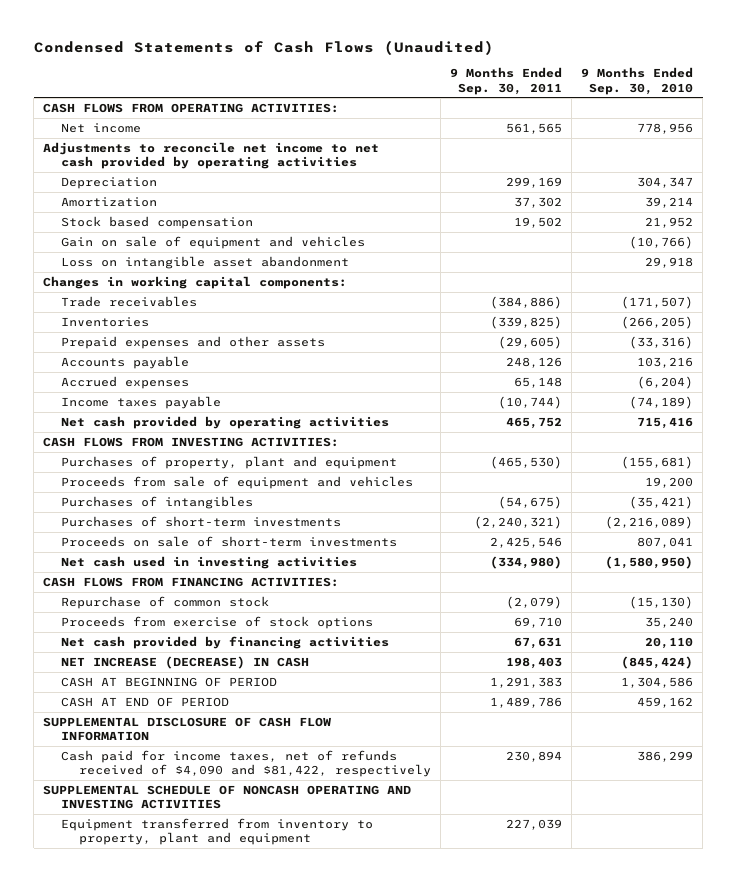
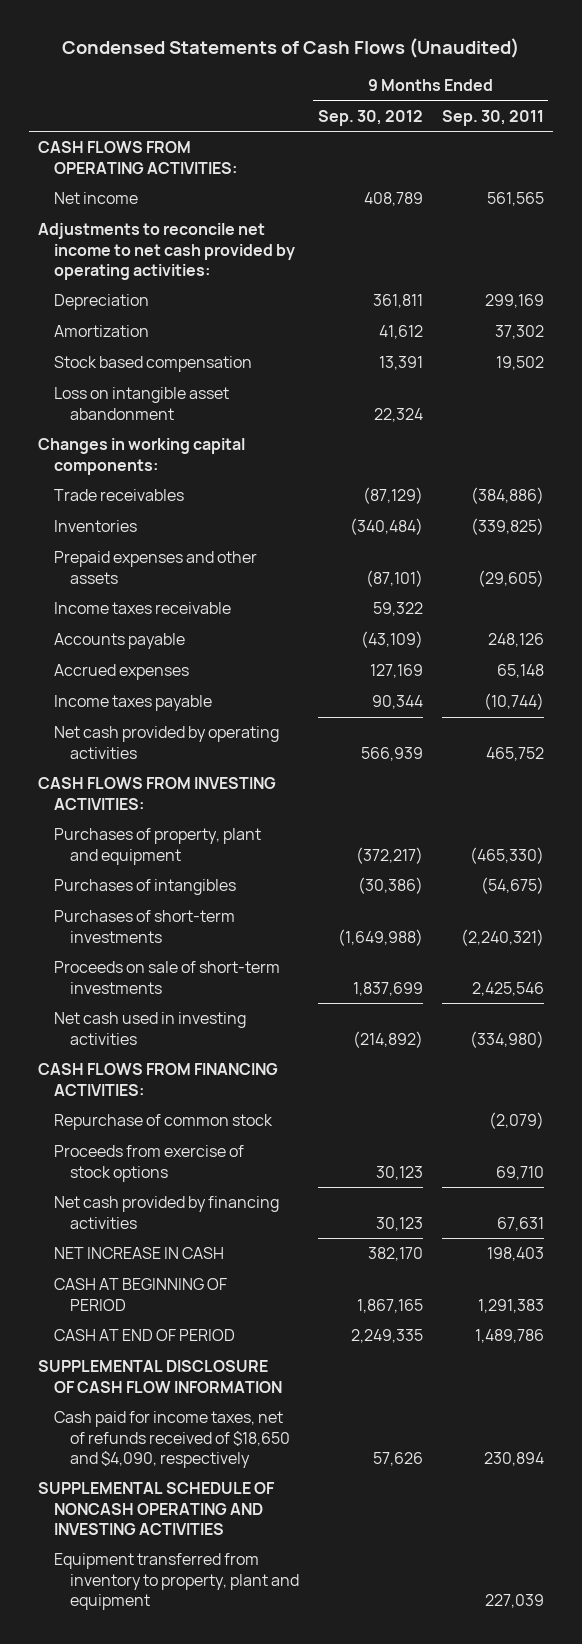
[581,67,694,95] 9 Months Ended Sep. 30, 2010 -> none
none -> [318,109,424,126] Sep. 30, 2012
[43,141,380,170] Adjustments to reconcile net income to net cash provided by operating activities -> [38,223,296,280] Adjustments to reconcile net income to net cash provided by operating activities:
[61,235,366,249] Gain on sale of equipment and vehicles -> none
none -> [54,602,232,615] Income taxes receivable
[61,475,414,489] Proceeds from sale of equipment and vehicles -> none
[489,455,562,469] (465,530) -> [469,846,544,864] (465,330)
[61,655,310,669] NET INCREASE (DECREASE) IN CASH -> [54,1247,225,1260] NET INCREASE IN CASH
[61,749,431,778] Cash paid for income taxes, net of refunds received of $4,090 and $81,422, respectively -> [54,1411,291,1468] Cash paid for income taxes, net of refunds received of $18,650 and $4,090, respectively

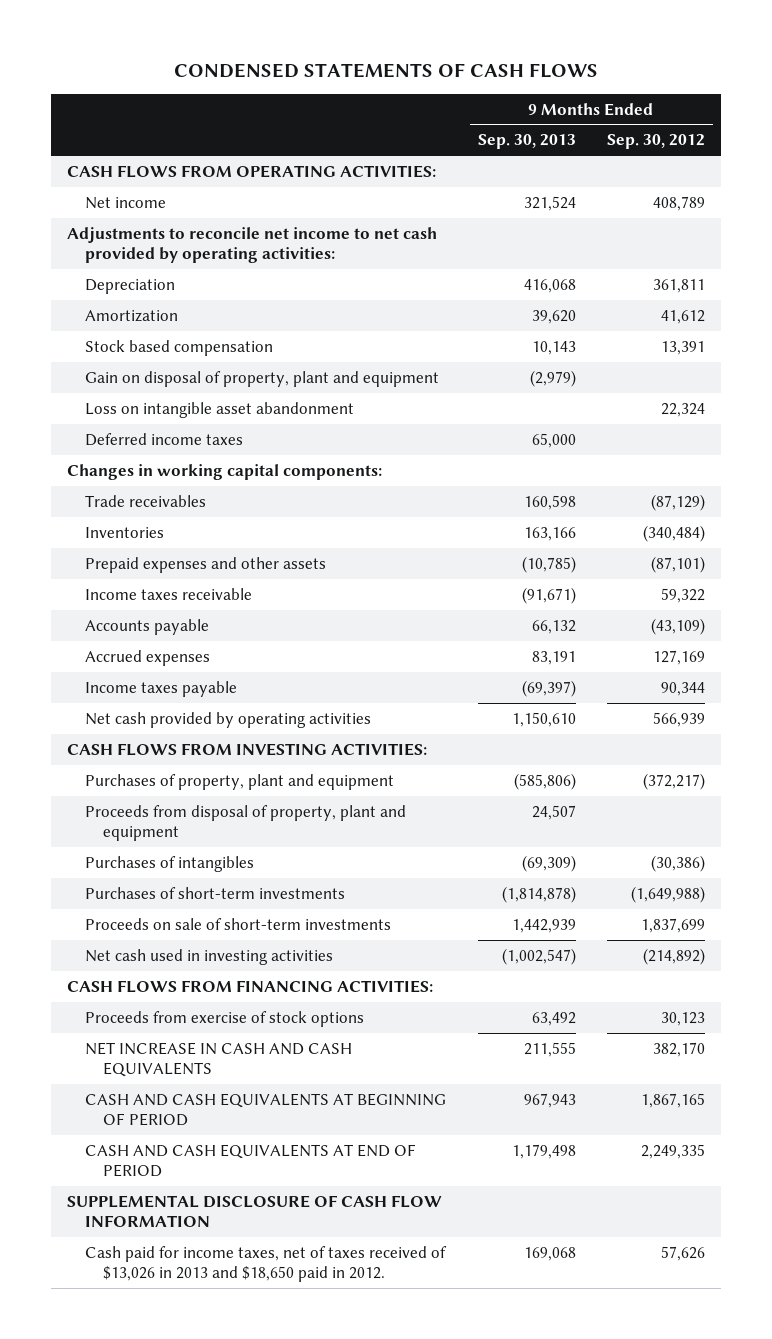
[61,37,519,58] Condensed Statements of Cash Flows (Unaudited) -> [174,63,599,79] CONDENSED STATEMENTS OF CASH FLOWS
[441,109,544,126] Sep. 30, 2011 -> none
none -> [477,134,576,150] Sep. 30, 2013
none -> [85,370,440,387] Gain on disposal of property, plant and equipment
none -> [85,432,244,446] Deferred income taxes
none -> [85,804,407,842] Proceeds from disposal of property, plant and equipment
[54,1114,274,1131] Repurchase of common stock -> none
[54,1196,280,1229] Net cash provided by financing activities -> none
[54,1247,225,1260] NET INCREASE IN CASH -> [85,1041,353,1078] NET INCREASE IN CASH AND CASH EQUIVALENTS
[54,1278,228,1311] CASH AT BEGINNING OF PERIOD -> [85,1092,447,1127] CASH AND CASH EQUIVALENTS AT BEGINNING OF PERIOD
[54,1329,236,1342] CASH AT END OF PERIOD -> [85,1143,417,1178] CASH AND CASH EQUIVALENTS AT END OF PERIOD
[38,1482,276,1535] SUPPLEMENTAL SCHEDULE OF NONCASH OPERATING AND INVESTING ACTIVITIES -> none
[54,1553,300,1610] Equipment transferred from inventory to property, plant and equipment -> none
[54,1411,291,1468] Cash paid for income taxes, net of refunds received of $18,650 and $4,090, respectively -> [85,1245,448,1283] Cash paid for income taxes, net of taxes received of $13,026 in 2013 and $18,650 paid in 2012.

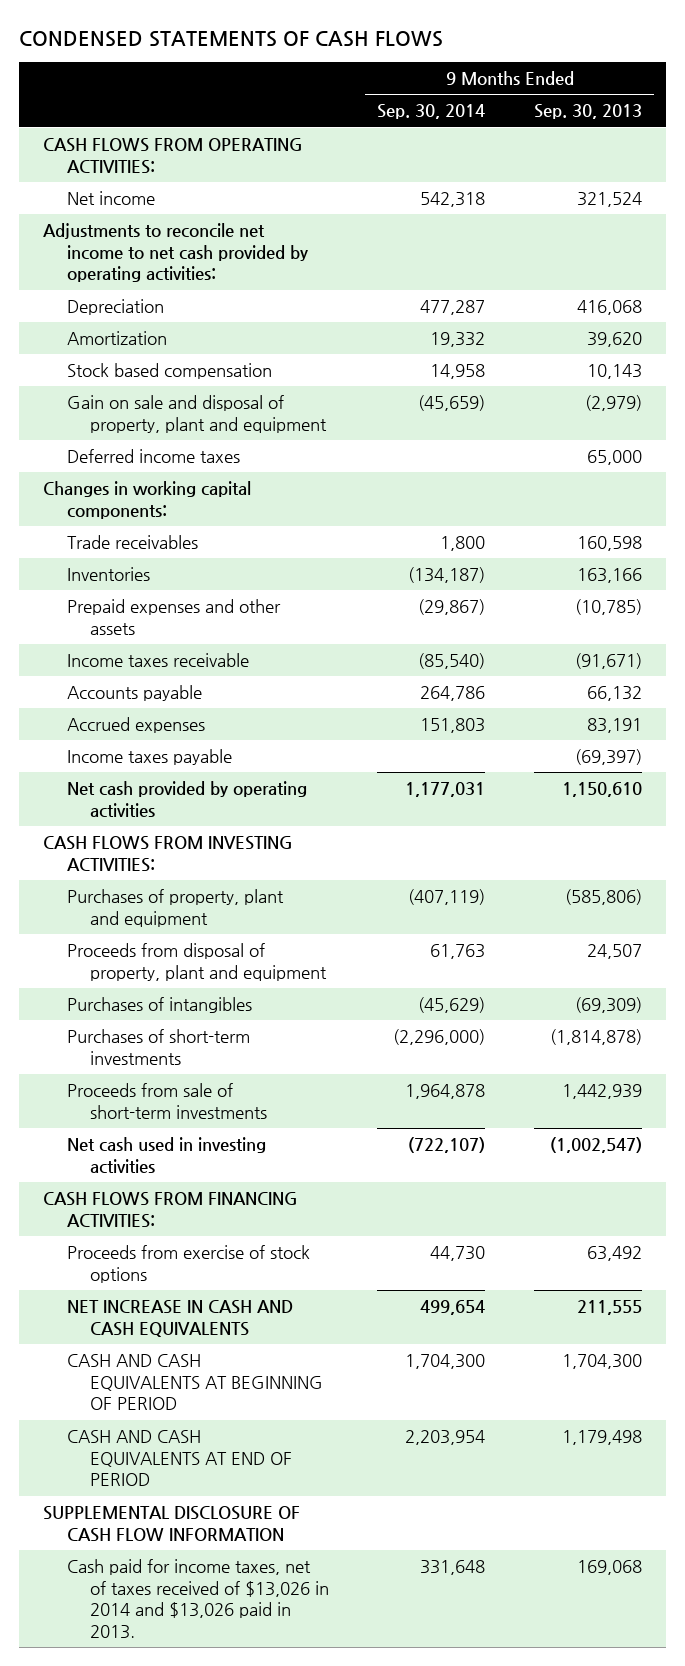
[607,134,706,150] Sep. 30, 2012 -> none
none -> [377,104,486,120] Sep. 30, 2014
[85,401,355,418] Loss on intangible asset abandonment -> none
[85,370,440,387] Gain on disposal of property, plant and equipment -> [66,395,327,433] Gain on sale and disposal of property, plant and equipment
[85,917,392,930] Proceeds on sale of short-term investments -> [66,1083,267,1119] Proceeds from sale of short-term investments
[523,1092,576,1108] 967,943 -> [561,1354,642,1370] 1,704,300
[85,1245,448,1283] Cash paid for income taxes, net of taxes received of $13,026 in 2013 and $18,650 paid in 2012. -> [66,1559,329,1639] Cash paid for income taxes, net of taxes received of $13,026 in 2014 and $13,026 paid in 2013.

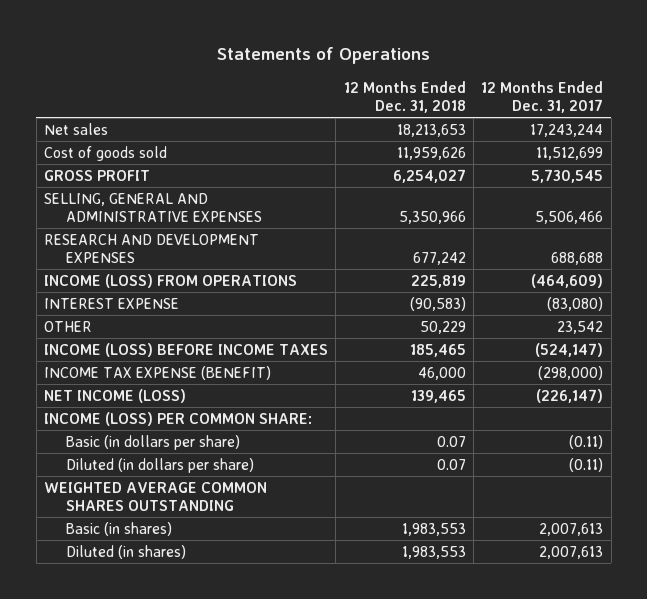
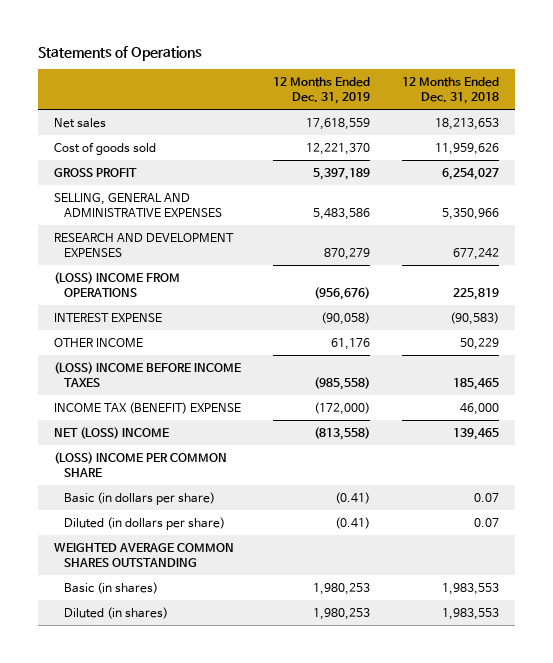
[481,80,604,113] 12 Months Ended Dec. 31, 2017 -> none
none -> [272,76,370,105] 12 Months Ended Dec. 31, 2019
[43,273,297,288] INCOME (LOSS) FROM OPERATIONS -> [53,271,180,299] (LOSS) INCOME FROM OPERATIONS
[43,320,92,332] OTHER -> [53,337,143,347] OTHER INCOME
[43,342,328,357] INCOME (LOSS) BEFORE INCOME TAXES -> [53,361,241,389] (LOSS) INCOME BEFORE INCOME TAXES
[43,365,271,380] INCOME TAX EXPENSE (BENEFIT) -> [53,401,241,414] INCOME TAX (BENEFIT) EXPENSE
[43,388,186,403] NET INCOME (LOSS) -> [53,426,169,439] NET (LOSS) INCOME
[43,411,312,426] INCOME (LOSS) PER COMMON SHARE: -> [53,451,227,479] (LOSS) INCOME PER COMMON SHARE

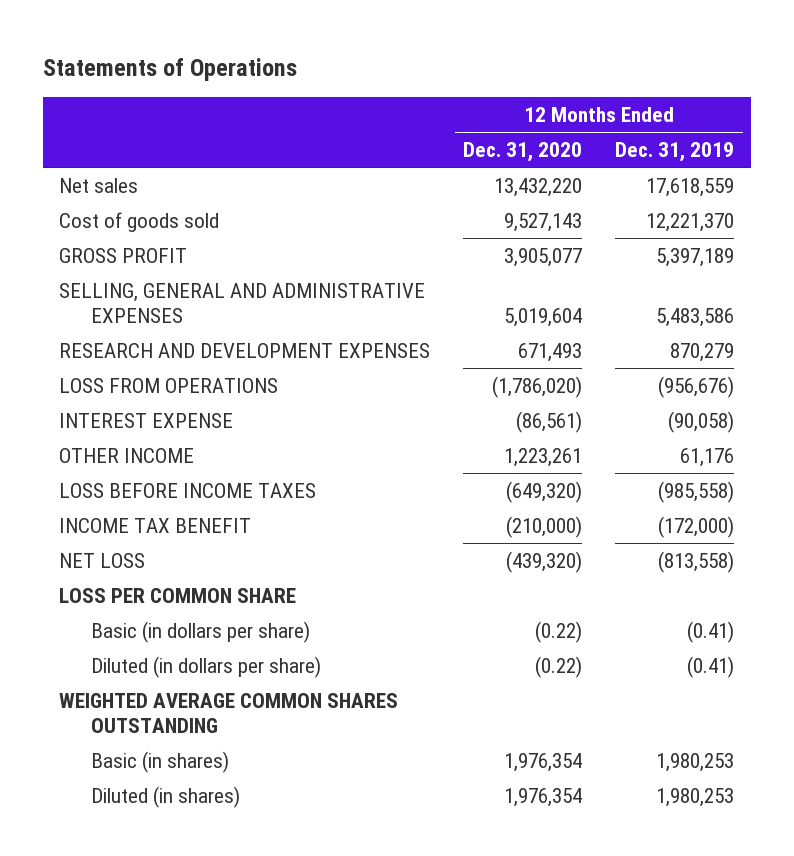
[401,76,499,105] 12 Months Ended Dec. 31, 2018 -> none
none -> [463,142,583,163] Dec. 31, 2020
[53,271,180,299] (LOSS) INCOME FROM OPERATIONS -> [59,378,279,394] LOSS FROM OPERATIONS
[53,361,241,389] (LOSS) INCOME BEFORE INCOME TAXES -> [59,483,317,499] LOSS BEFORE INCOME TAXES
[53,401,241,414] INCOME TAX (BENEFIT) EXPENSE -> [59,518,252,534] INCOME TAX BENEFIT
[53,426,169,439] NET (LOSS) INCOME -> [59,553,146,569] NET LOSS
[53,451,227,479] (LOSS) INCOME PER COMMON SHARE -> [59,588,297,604] LOSS PER COMMON SHARE

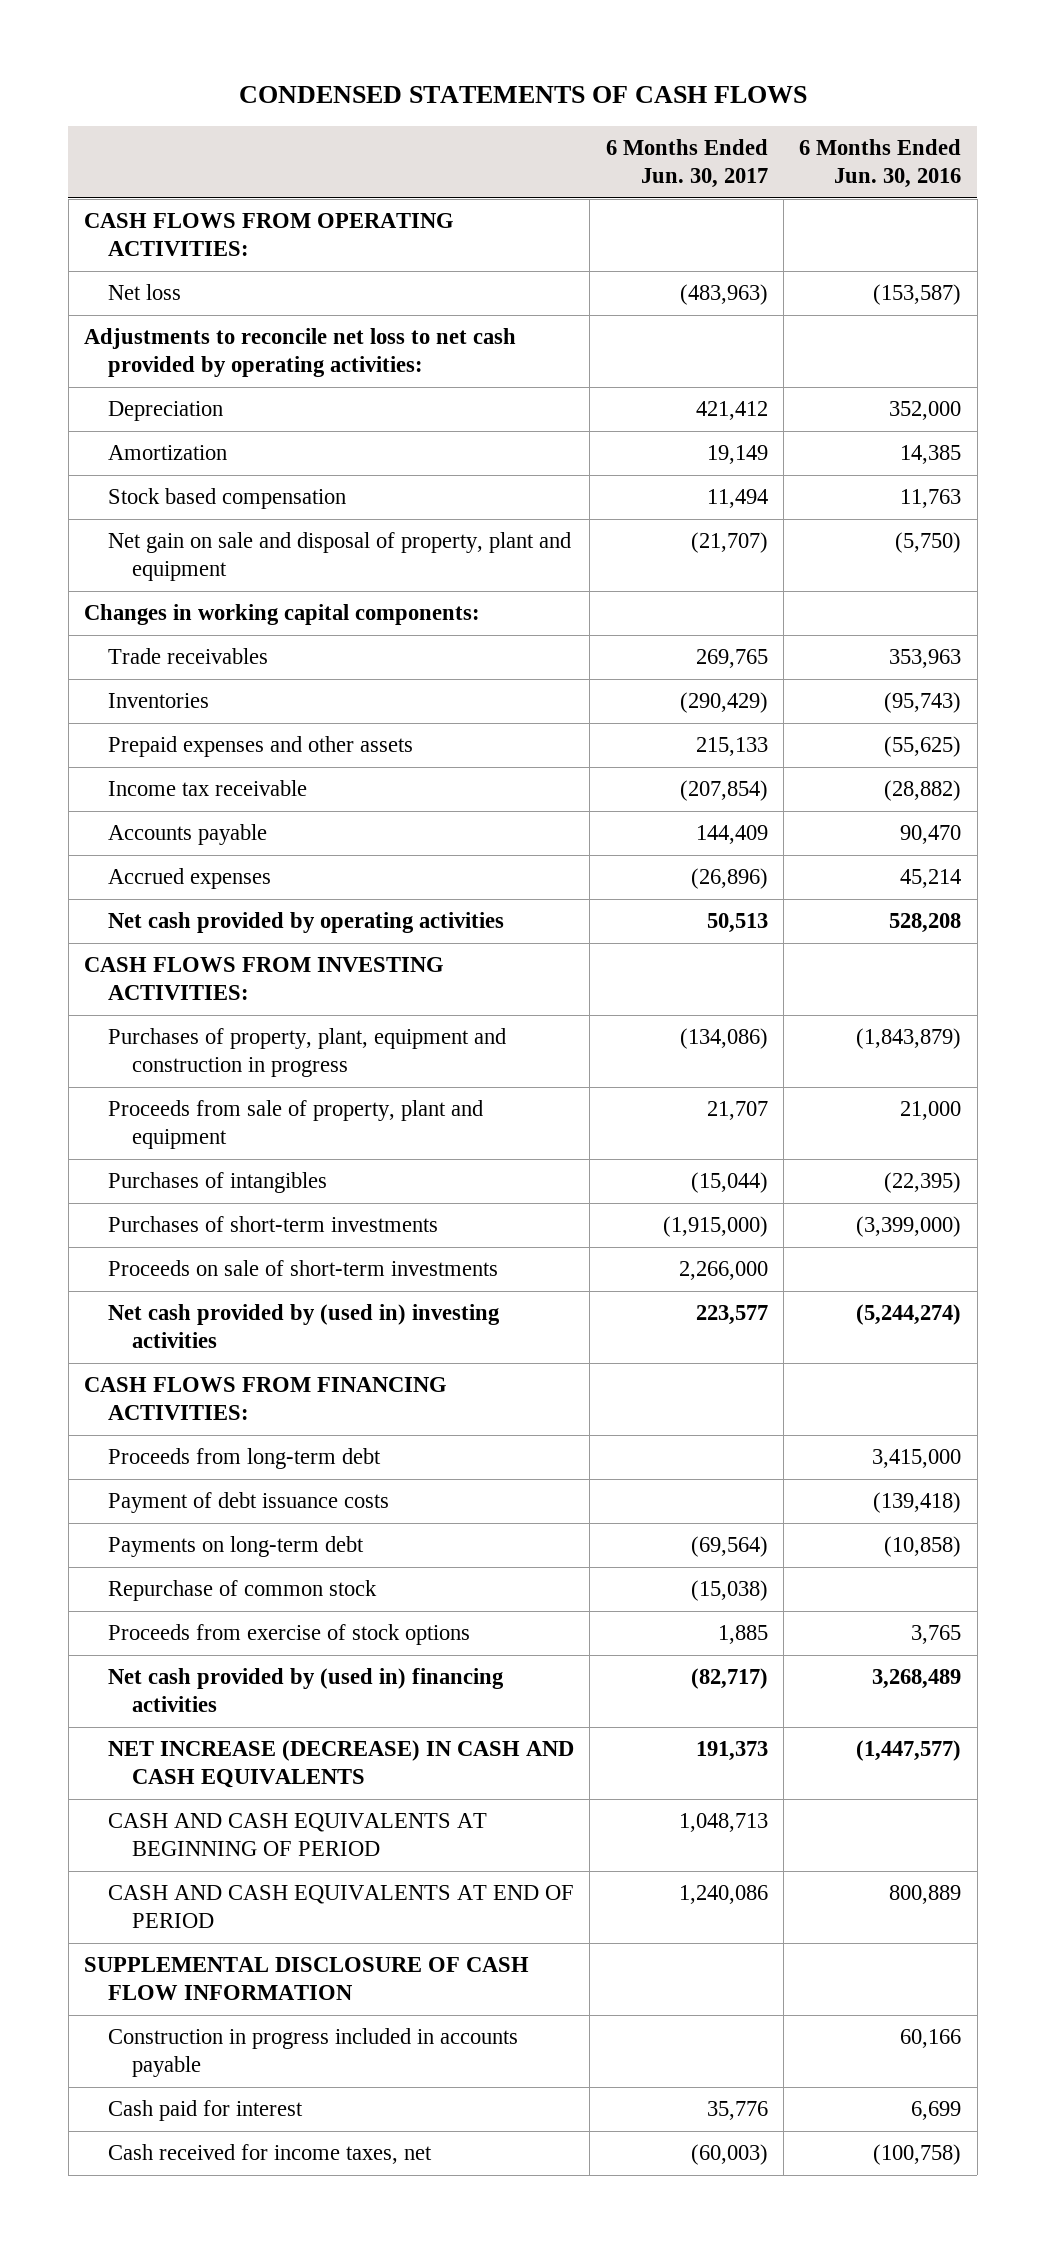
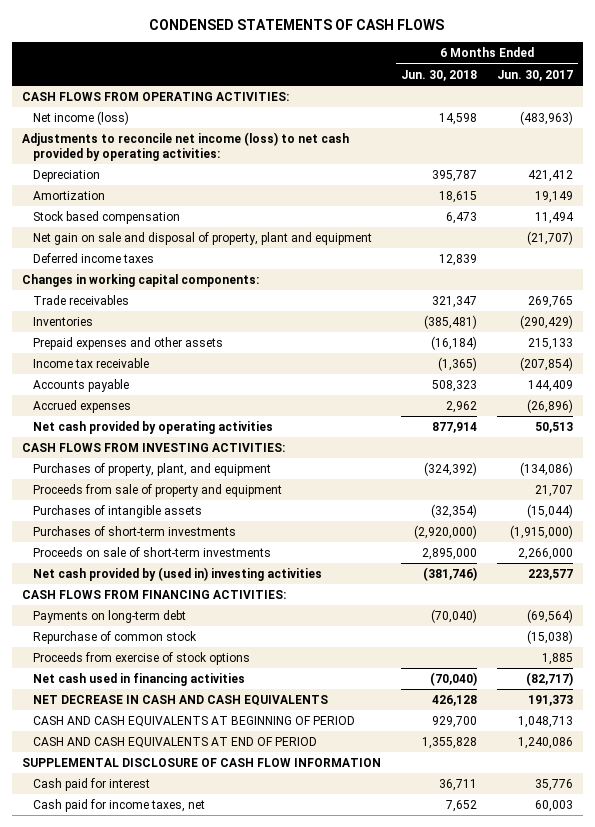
[799,139,962,189] 6 Months Ended Jun. 30, 2016 -> none
none -> [400,69,477,81] Jun. 30, 2018
[107,284,181,301] Net loss -> [32,110,129,125] Net income (loss)
[83,328,516,378] Adjustments to reconcile net loss to net cash provided by operating activities: -> [21,131,349,161] Adjustments to reconcile net income (loss) to net cash provided by operating activities:
none -> [32,252,154,263] Deferred income taxes
[107,1028,506,1078] Purchases of property, plant, equipment and construction in progress -> [32,462,271,476] Purchases of property, plant, and equipment
[107,1100,483,1150] Proceeds from sale of property, plant and equipment -> [32,483,282,497] Proceeds from sale of property and equipment
[107,1172,327,1194] Purchases of intangibles -> [32,504,202,518] Purchases of intangible assets
[107,1448,381,1470] Proceeds from long-term debt -> none
[107,1492,389,1514] Payment of debt issuance costs -> none
[107,1668,504,1713] Net cash provided by (used in) financing activities -> [32,672,245,686] Net cash used in financing activities
[107,1740,574,1789] NET INCREASE (DECREASE) IN CASH AND CASH EQUIVALENTS -> [32,694,328,706] NET DECREASE IN CASH AND CASH EQUIVALENTS
[107,2028,518,2078] Construction in progress included in accounts payable -> none
[107,2144,432,2165] Cash received for income taxes, net -> [32,798,205,812] Cash paid for income taxes, net
[690,2144,768,2166] (60,003) -> [535,799,574,812] 60,003

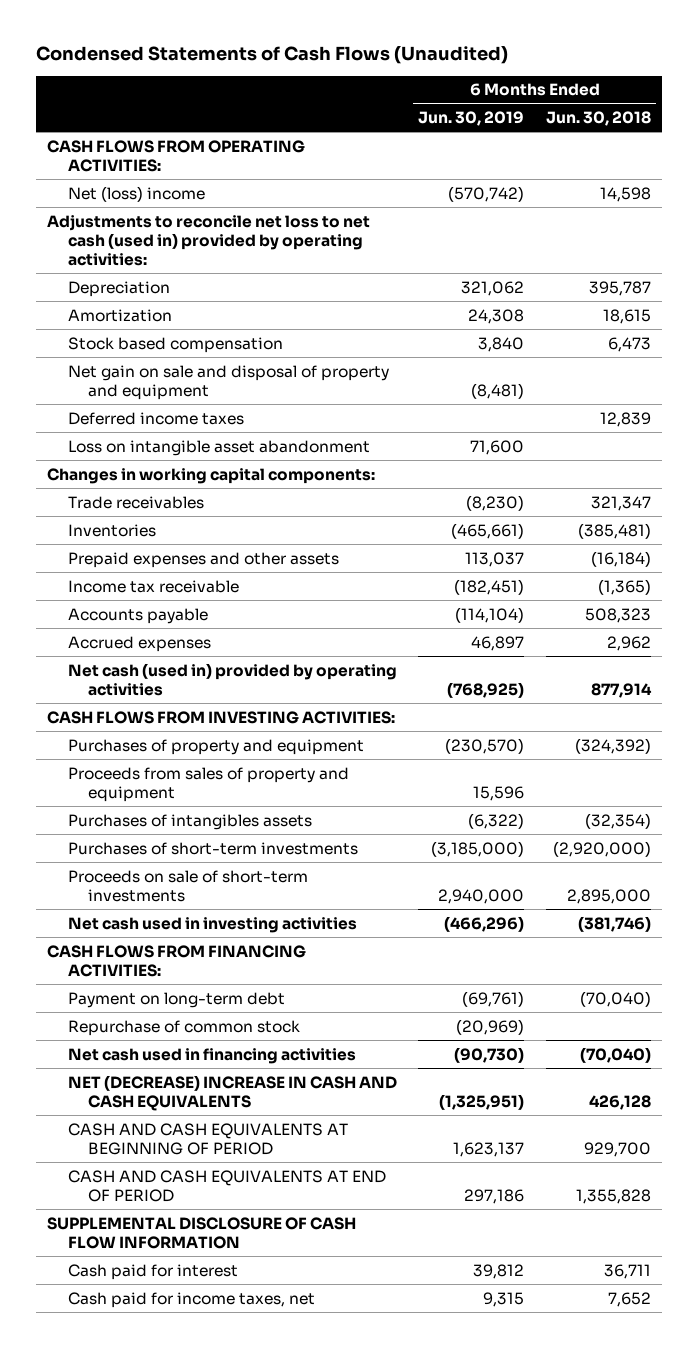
[149,19,445,31] CONDENSED STATEMENTS OF CASH FLOWS -> [35,46,508,65] Condensed Statements of Cash Flows (Unaudited)
[497,69,574,81] Jun. 30, 2017 -> none
none -> [418,111,525,127] Jun. 30, 2019
[32,110,129,125] Net income (loss) -> [67,185,205,202] Net (loss) income
[21,131,349,161] Adjustments to reconcile net income (loss) to net cash provided by operating activities: -> [46,214,370,266] Adjustments to reconcile net loss to net cash (used in) provided by operating activities:
[32,231,372,245] Net gain on sale and disposal of property, plant and equipment -> [67,364,389,400] Net gain on sale and disposal of property and equipment
none -> [67,439,370,456] Loss on intangible asset abandonment
[32,420,273,434] Net cash provided by operating activities -> [67,662,397,696] Net cash (used in) provided by operating activities
[32,462,271,476] Purchases of property, plant, and equipment -> [67,738,364,755] Purchases of property and equipment
[32,483,282,497] Proceeds from sale of property and equipment -> [67,766,349,802] Proceeds from sales of property and equipment
[32,504,202,518] Purchases of intangible assets -> [67,813,312,830] Purchases of intangibles assets
[32,566,322,581] Net cash provided by (used in) investing activities -> [67,916,357,933] Net cash used in investing activities
[32,609,186,623] Payments on long-term debt -> [67,991,285,1008] Payment on long-term debt
[32,651,250,665] Proceeds from exercise of stock options -> none
[32,694,328,706] NET DECREASE IN CASH AND CASH EQUIVALENTS -> [67,1074,397,1111] NET (DECREASE) INCREASE IN CASH AND CASH EQUIVALENTS

